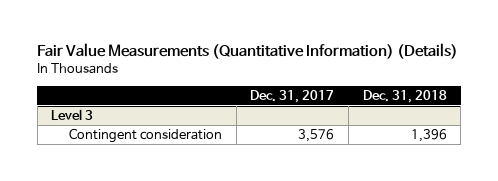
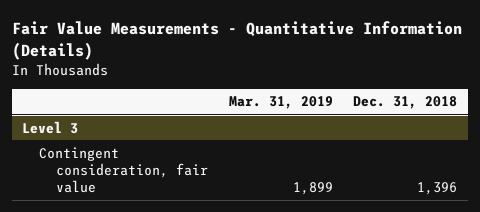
[37,43,459,60] Fair Value Measurements (Quantitative Information) (Details) -> [12,20,463,60] Fair Value Measurements - Quantitative Information (Details)
[250,89,335,103] Dec. 31, 2017 -> none
none -> [228,96,333,110] Mar. 31, 2019
[68,127,222,143] Contingent consideration -> [39,146,209,193] Contingent consideration, fair value

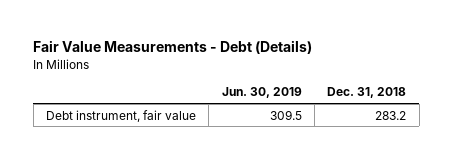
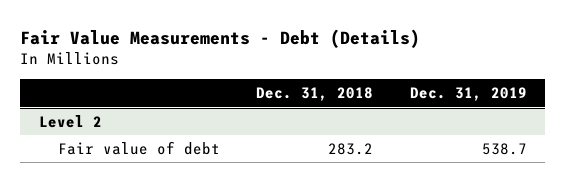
[221,87,302,99] Jun. 30, 2019 -> none
none -> [410,87,528,102] Dec. 31, 2019
none -> [38,114,102,128] Level 2
[46,109,197,122] Debt instrument, fair value -> [57,140,220,155] Fair value of debt

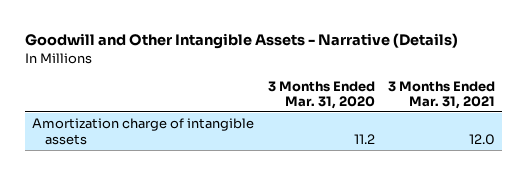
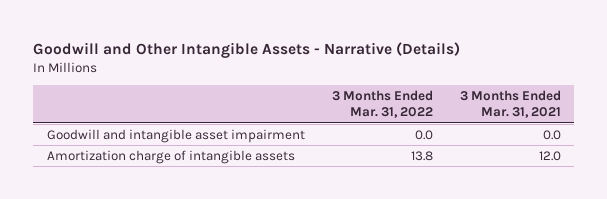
[267,80,375,109] 3 Months Ended Mar. 31, 2020 -> none
none -> [331,89,433,119] 3 Months Ended Mar. 31, 2022
none -> [46,128,305,143] Goodwill and intangible asset impairment

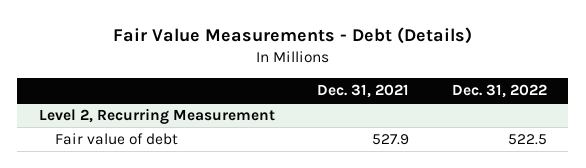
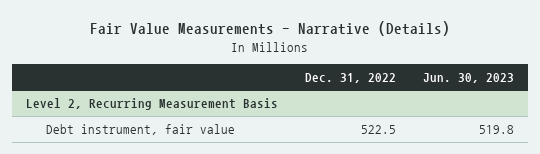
[112,27,472,45] Fair Value Measurements - Debt (Details) -> [90,20,451,36] Fair Value Measurements - Narrative (Details)
[317,84,410,99] Dec. 31, 2021 -> none
none -> [423,72,515,83] Jun. 30, 2023
[38,108,275,125] Level 2, Recurring Measurement -> [25,98,278,111] Level 2, Recurring Measurement Basis
[55,133,179,146] Fair value of debt -> [46,124,236,136] Debt instrument, fair value

